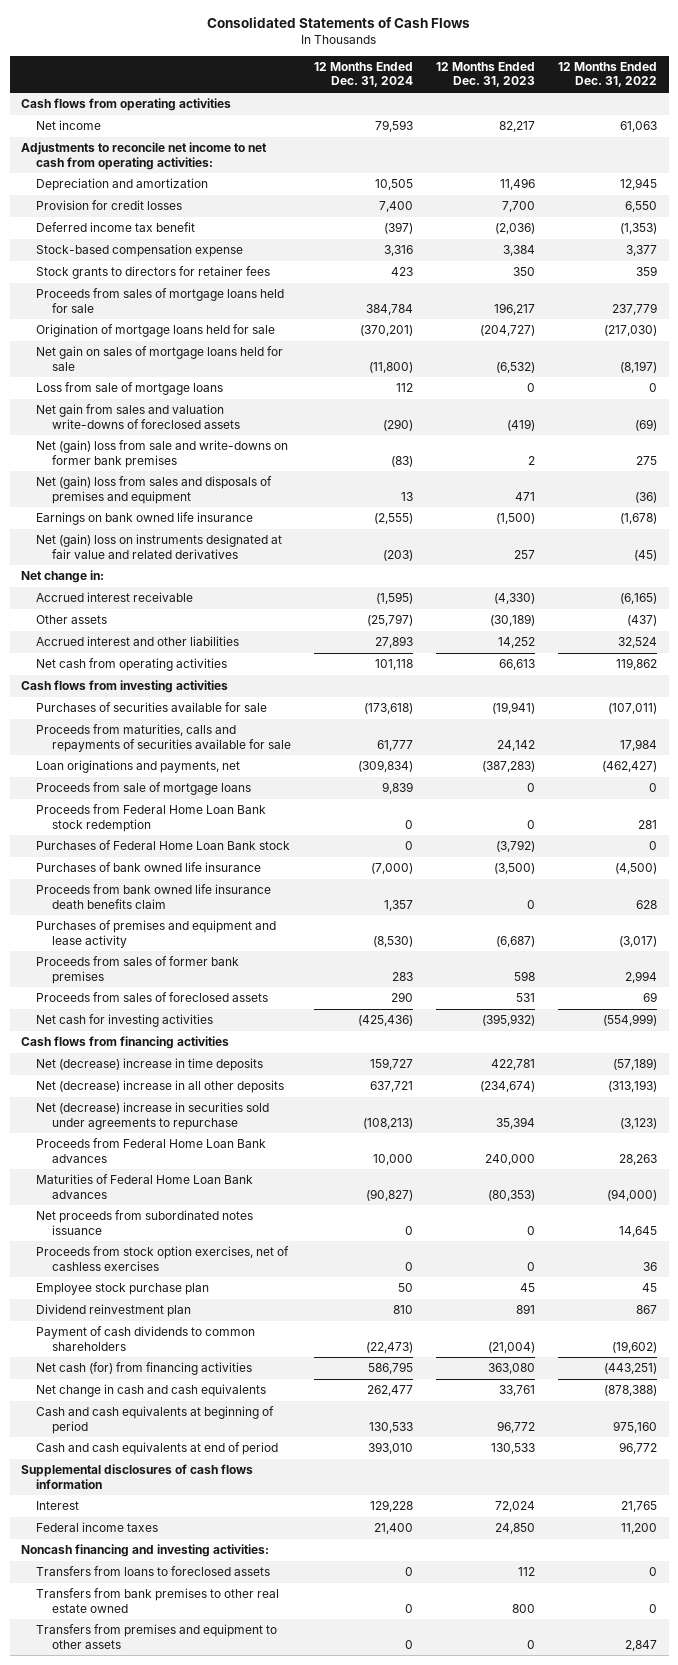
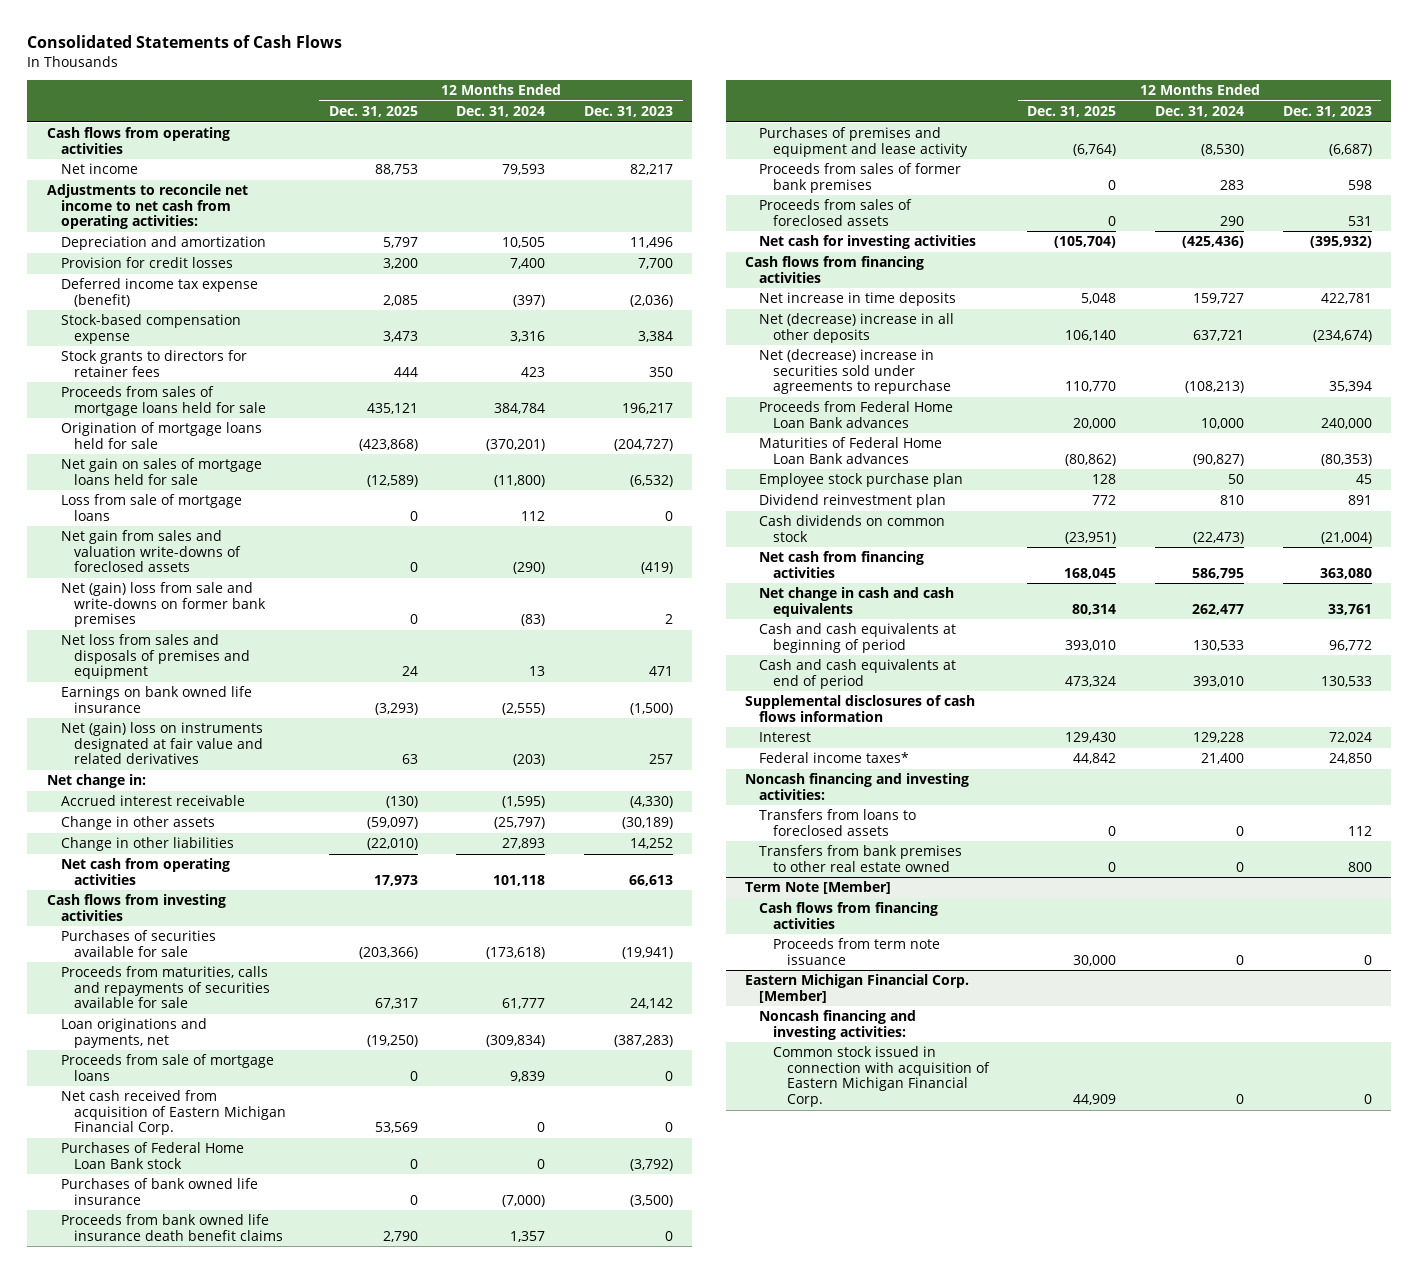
[558,61,658,88] 12 Months Ended Dec. 31, 2022 -> none
none -> [328,105,418,117] Dec. 31, 2025
[36,222,196,233] Deferred income tax benefit -> [60,278,258,307] Deferred income tax expense (benefit)
[36,476,273,504] Net (gain) loss from sales and disposals of premises and equipment -> [60,634,251,680] Net loss from sales and disposals of premises and equipment
[36,615,108,625] Other assets -> [60,816,215,831] Change in other assets
[36,636,240,647] Accrued interest and other liabilities -> [60,837,234,852] Change in other liabilities
[36,804,267,832] Proceeds from Federal Home Loan Bank stock redemption -> none
none -> [60,1090,287,1136] Net cash received from acquisition of Eastern Michigan Financial Corp.
[36,884,272,909] Proceeds from bank owned life insurance death benefits claim -> [60,1214,284,1241] Proceeds from bank owned life insurance death benefit claims
[36,1058,264,1072] Net (decrease) increase in time deposits -> [759,292,957,307] Net increase in time deposits
[36,1210,254,1235] Net proceeds from subordinated notes issuance -> none
[36,1246,290,1271] Proceeds from stock option exercises, net of cashless exercises -> none
[36,1326,256,1351] Payment of cash dividends to common shareholders -> [759,515,946,542] Cash dividends on common stock
[36,1362,253,1376] Net cash (for) from financing activities -> [759,551,925,578] Net cash from financing activities
[36,1522,159,1533] Federal income taxes -> [759,752,910,764] Federal income taxes*
[36,1624,278,1649] Transfers from premises and equipment to other assets -> none
none -> [745,881,892,895] Term Note [Member]
none -> [759,902,939,929] Cash flows from financing activities
none -> [773,938,941,965] Proceeds from term note issuance
none -> [745,974,970,1003] Eastern Michigan Financial Corp. [Member]
none -> [759,1010,917,1040] Noncash financing and investing activities:
none -> [773,1046,990,1108] Common stock issued in connection with acquisition of Eastern Michigan Financial Corp.

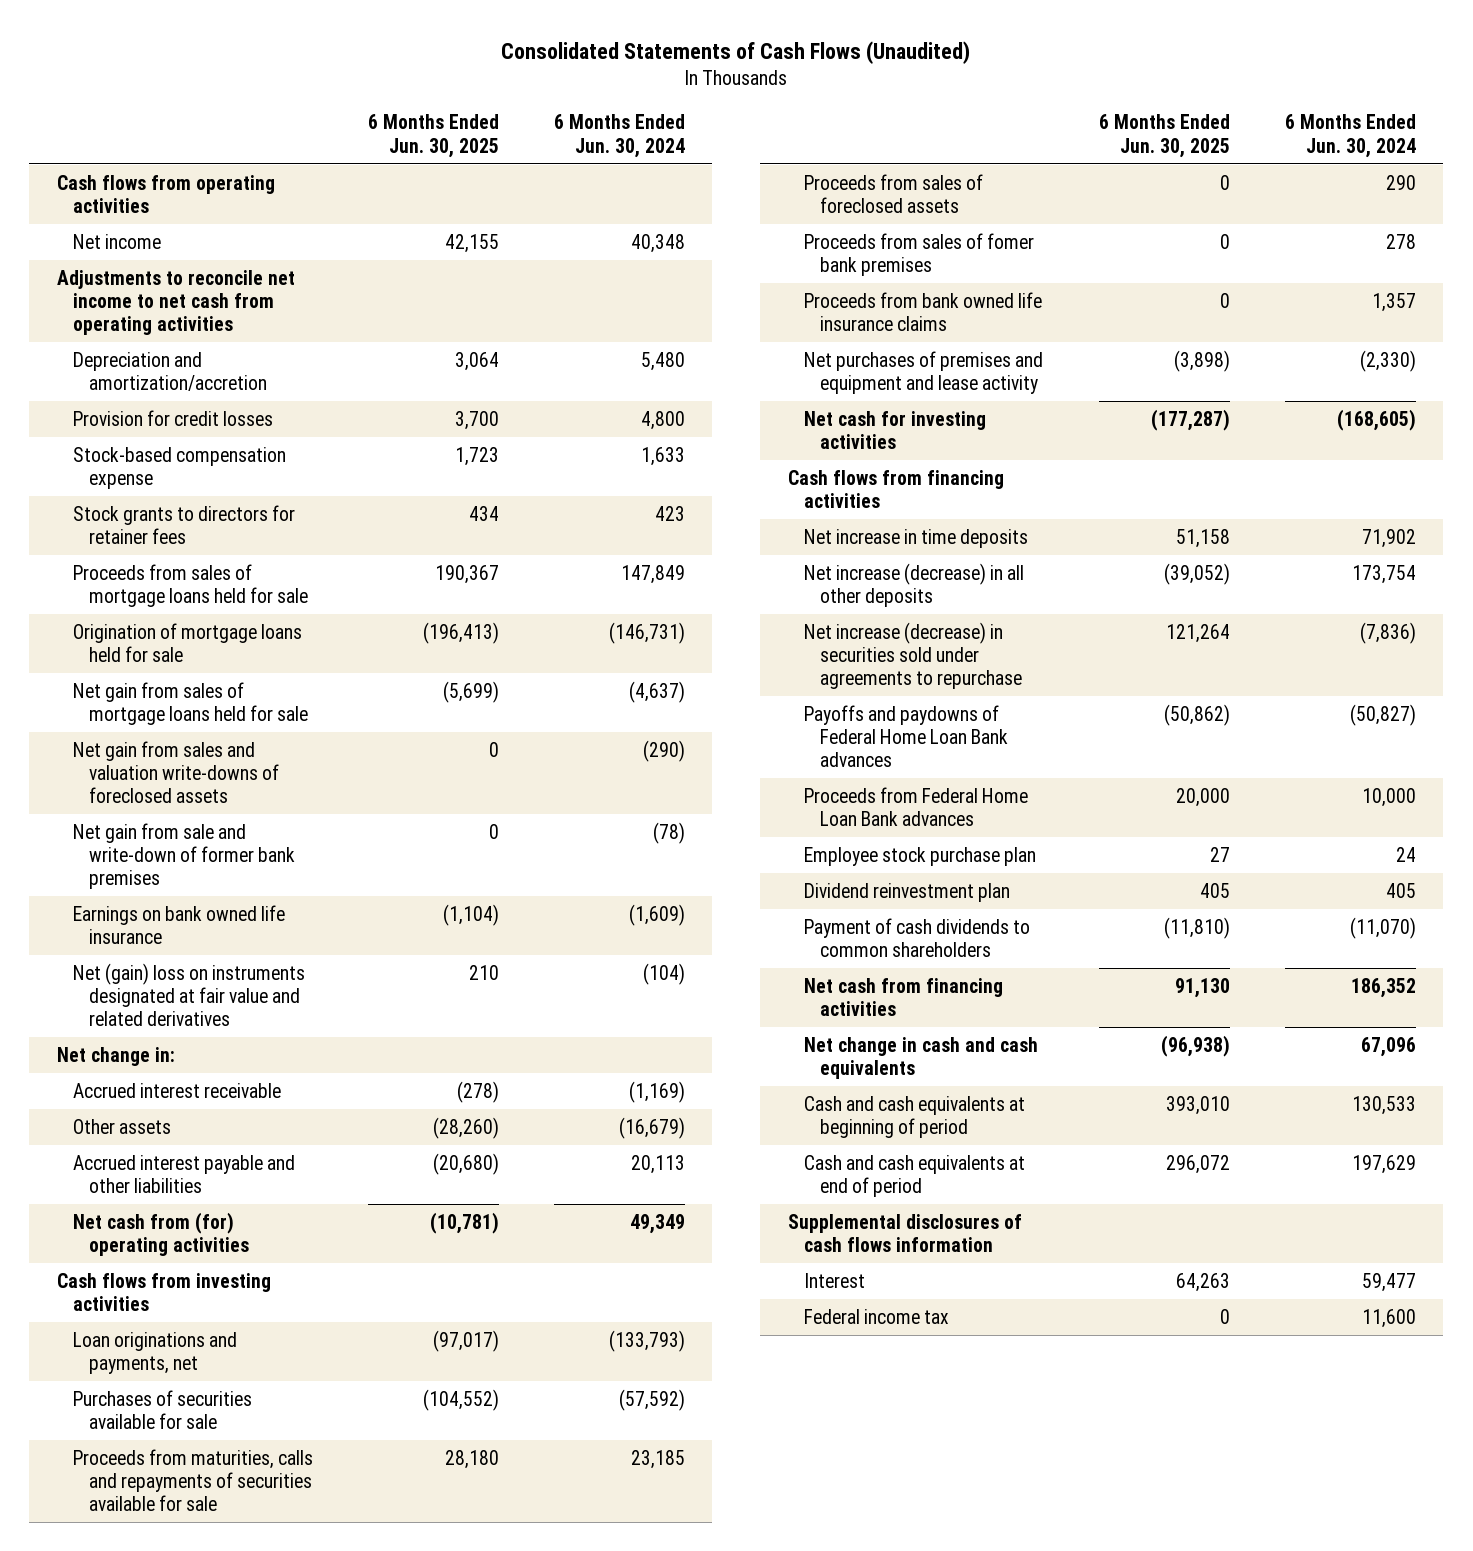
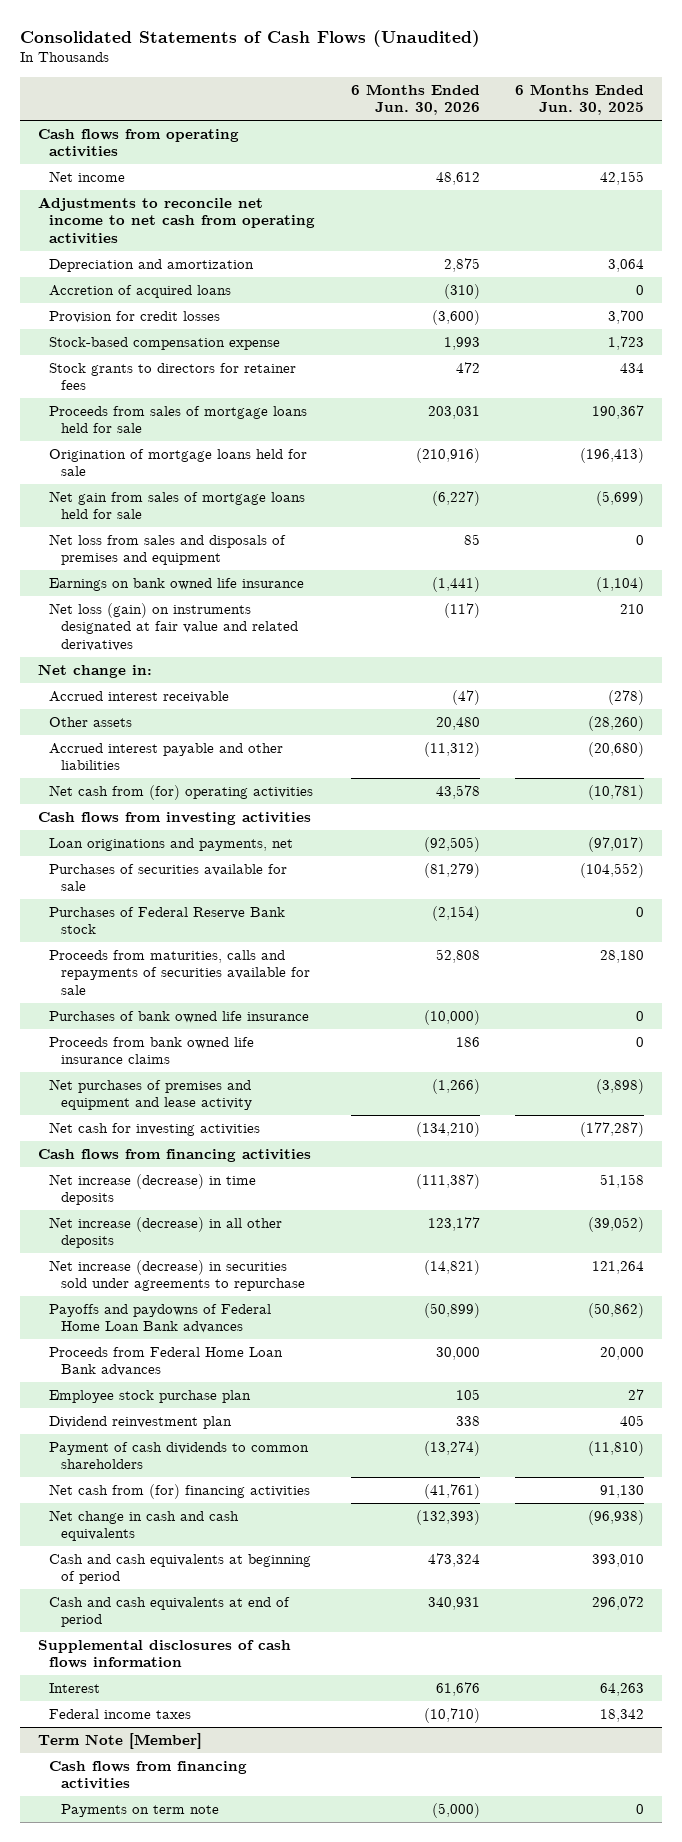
[553,114,685,158] 6 Months Ended Jun. 30, 2024 -> none
none -> [350,83,480,116] 6 Months Ended Jun. 30, 2026
[72,351,267,392] Depreciation and amortization/accretion -> [49,258,255,272] Depreciation and amortization
none -> [49,284,232,298] Accretion of acquired loans
[72,740,279,804] Net gain from sales and valuation write-downs of foreclosed assets -> none
[72,822,295,890] Net gain from sale and write-down of former bank premises -> none
none -> [49,533,287,566] Net loss from sales and disposals of premises and equipment
[72,962,305,1027] Net (gain) loss on instruments designated at fair value and related derivatives -> [49,602,298,651] Net loss (gain) on instruments designated at fair value and related derivatives
none -> [49,906,286,935] Purchases of Federal Reserve Bank stock
[803,173,983,214] Proceeds from sales of foreclosed assets -> none
[803,232,1034,277] Proceeds from sales of fomer bank premises -> none
none -> [49,1010,310,1023] Purchases of bank owned life insurance
[803,528,1028,548] Net increase in time deposits -> [49,1173,257,1206] Net increase (decrease) in time deposits
[803,977,1003,1017] Net cash from financing activities -> [49,1483,311,1499] Net cash from (for) financing activities
[803,1308,949,1324] Federal income tax -> [49,1708,192,1719] Federal income taxes
[1219,1308,1230,1324] 0 -> [600,1708,645,1722] 18,342
none -> [37,1732,202,1749] Term Note [Member]
none -> [49,1760,248,1790] Cash flows from financing activities
none -> [60,1803,219,1817] Payments on term note

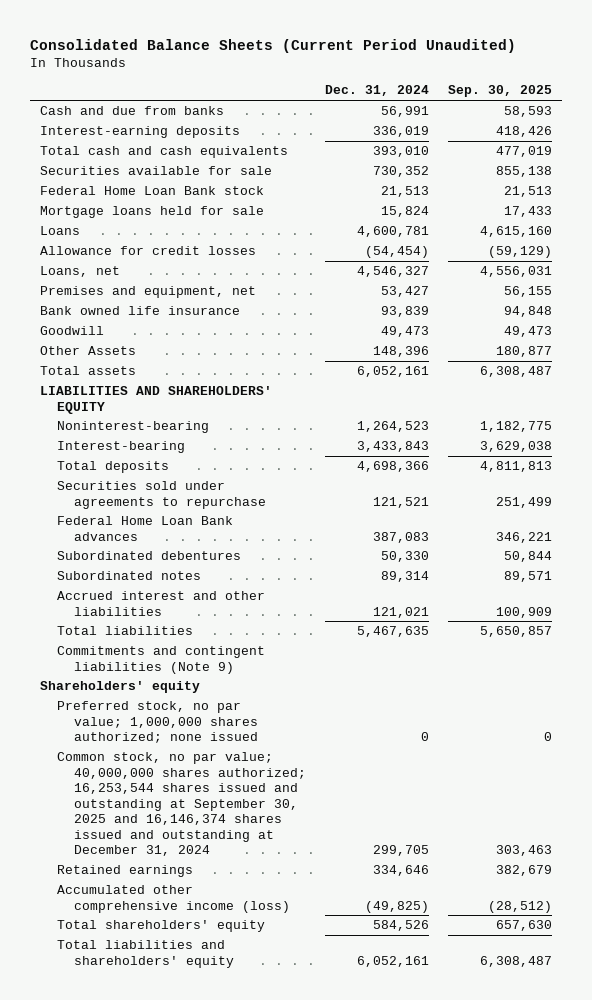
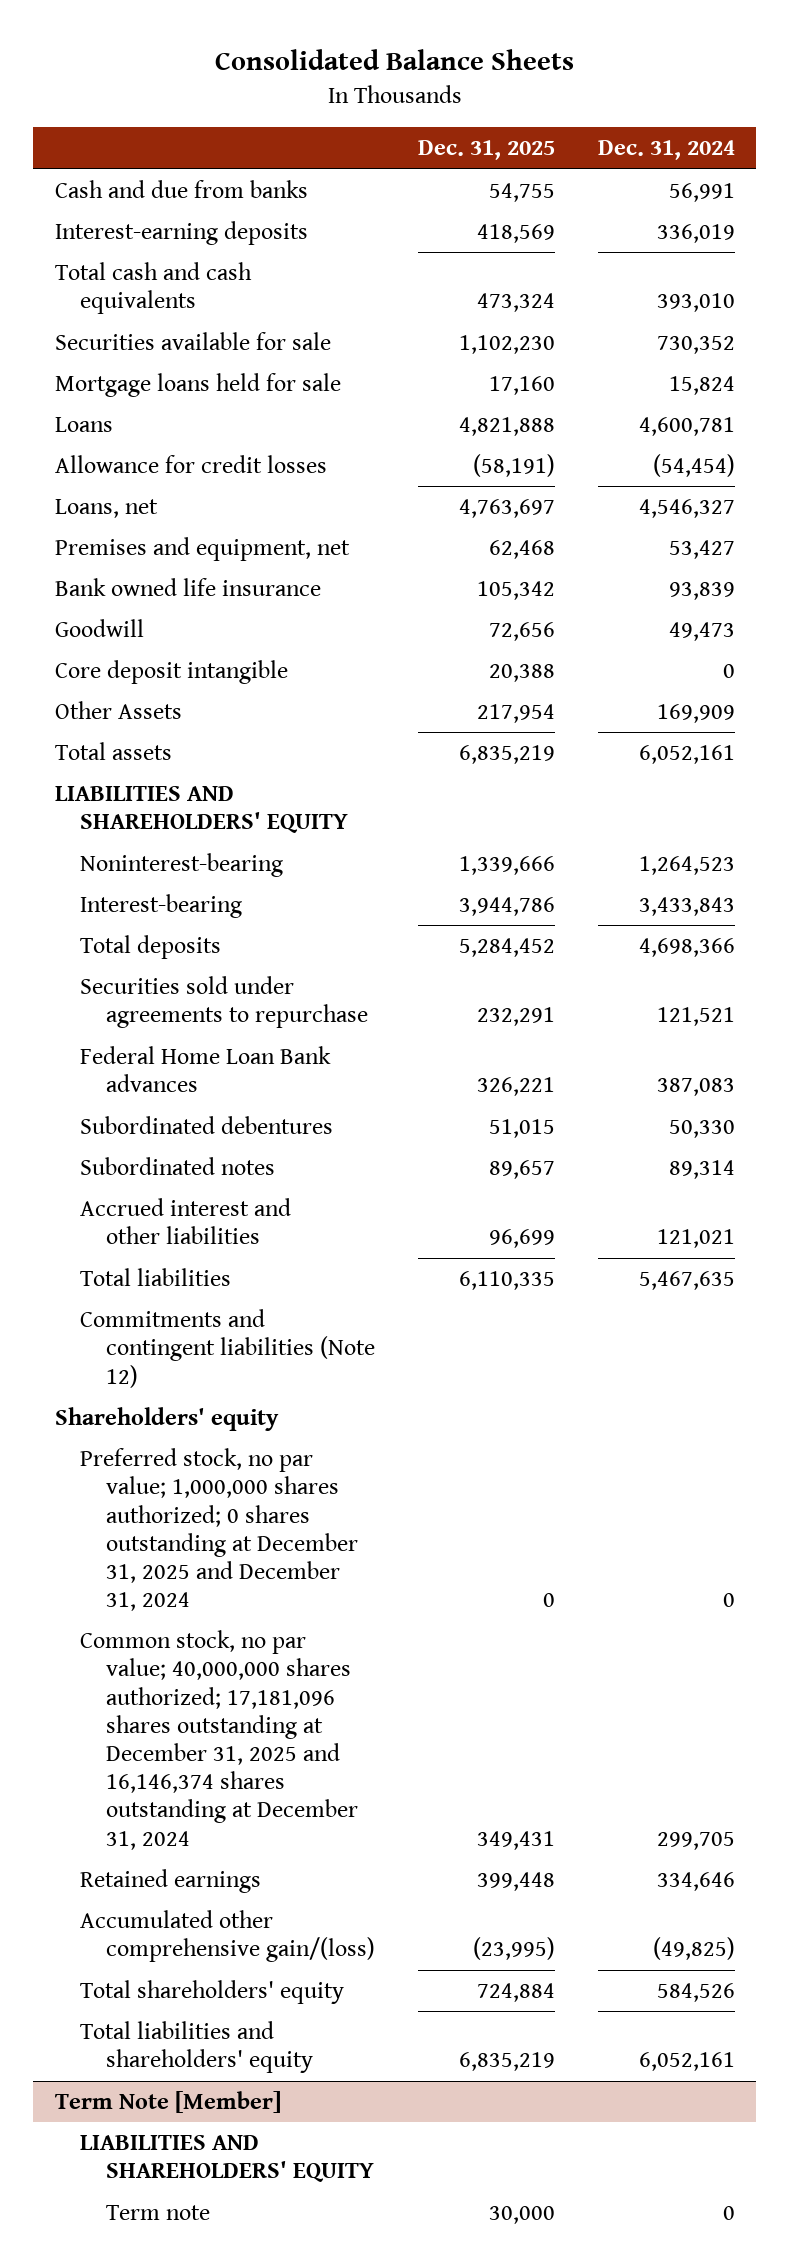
[30,39,517,54] Consolidated Balance Sheets (Current Period Unaudited) -> [214,49,574,71] Consolidated Balance Sheets
[448,85,553,98] Sep. 30, 2025 -> none
none -> [418,140,556,161] Dec. 31, 2025
[39,186,264,196] Federal Home Loan Bank stock -> none
none -> [54,660,288,685] Core deposit intangible
[372,346,429,358] 148,396 -> [656,704,735,724] 169,909
[56,646,265,674] Commitments and contingent liabilities (Note 9) -> [80,1309,376,1388] Commitments and contingent liabilities (Note 12)
[56,701,258,744] Preferred stock, no par value; 1,000,000 shares authorized; none issued -> [80,1448,359,1612] Preferred stock, no par value; 1,000,000 shares authorized; 0 shares outstanding at December 31, 2025 and December 31, 2024
[56,752,306,857] Common stock, no par value; 40,000,000 shares authorized; 16,253,544 shares issued and outstanding at September 30, 2025 and 16,146,374 shares issued and outstanding at December 31, 2024 -> [80,1630,359,1850] Common stock, no par value; 40,000,000 shares authorized; 17,181,096 shares outstanding at December 31, 2025 and 16,146,374 shares outstanding at December 31, 2024
[56,885,290,913] Accumulated other comprehensive income (loss) -> [80,1910,376,1963] Accumulated other comprehensive gain/(loss)
none -> [54,2091,281,2114] Term Note [Member]
none -> [80,2135,375,2183] LIABILITIES AND SHAREHOLDERS' EQUITY
none -> [106,2205,211,2221] Term note

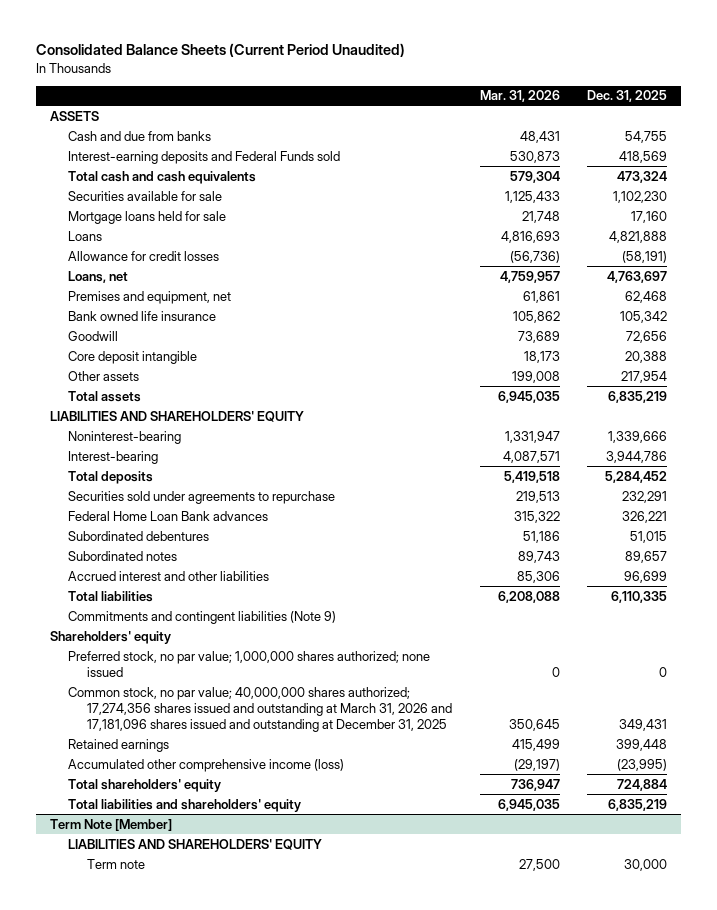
[214,49,574,71] Consolidated Balance Sheets -> [35,43,405,58] Consolidated Balance Sheets (Current Period Unaudited)
[597,140,735,161] Dec. 31, 2024 -> none
none -> [479,90,560,103] Mar. 31, 2026
none -> [49,110,99,121] ASSETS
[54,221,308,246] Interest-earning deposits -> [68,150,341,164] Interest-earning deposits and Federal Funds sold
[54,701,182,720] Other Assets -> [68,370,140,381] Other assets
[80,1309,376,1388] Commitments and contingent liabilities (Note 12) -> [68,610,337,624] Commitments and contingent liabilities (Note 9)
[80,1448,359,1612] Preferred stock, no par value; 1,000,000 shares authorized; 0 shares outstanding at December 31, 2025 and December 31, 2024 -> [68,650,431,677] Preferred stock, no par value; 1,000,000 shares authorized; none issued
[80,1630,359,1850] Common stock, no par value; 40,000,000 shares authorized; 17,181,096 shares outstanding at December 31, 2025 and 16,146,374 shares outstanding at December 31, 2024 -> [68,686,452,732] Common stock, no par value; 40,000,000 shares authorized; 17,274,356 shares issued and outstanding at March 31, 2026 and 17,181,096 shares issued and outstanding at December 31, 2025
[80,1910,376,1963] Accumulated other comprehensive gain/(loss) -> [68,758,345,772] Accumulated other comprehensive income (loss)

